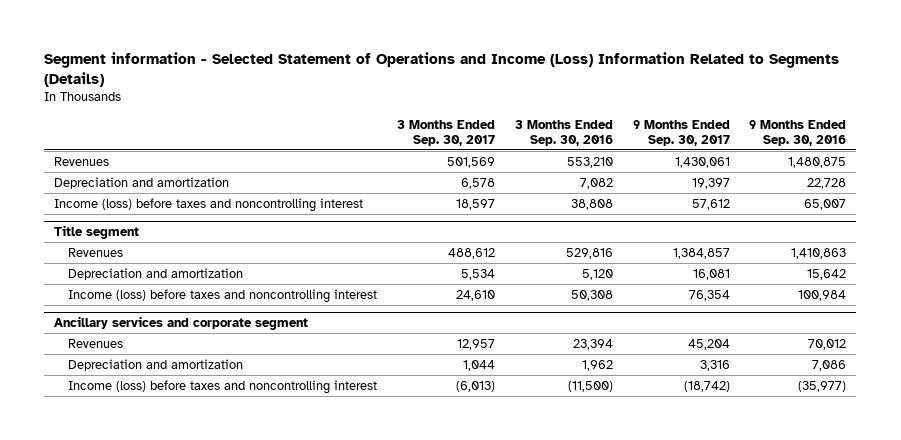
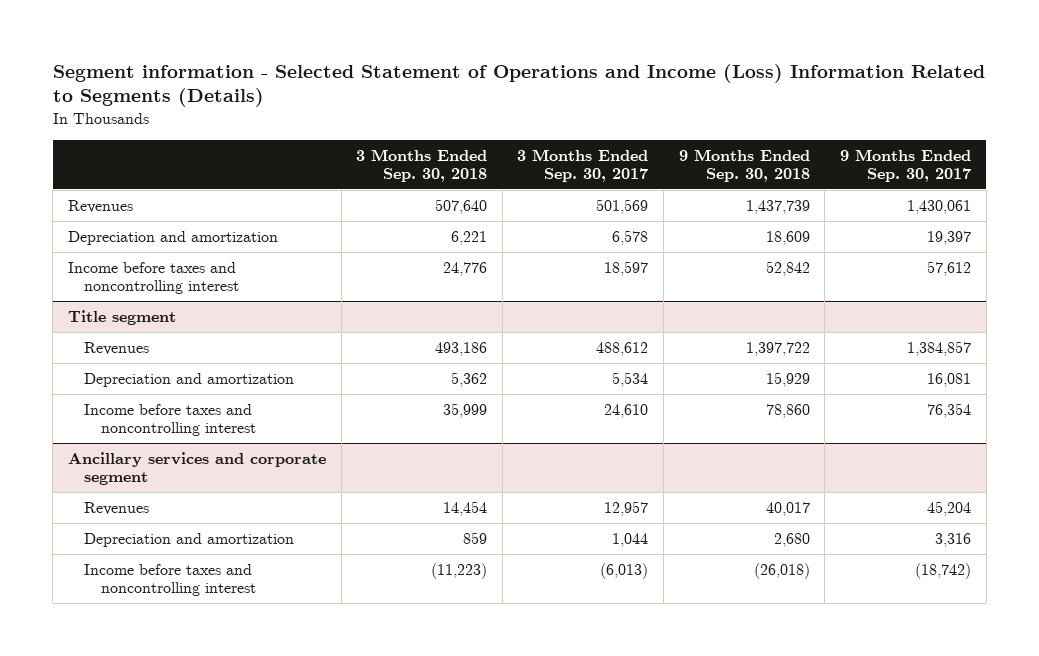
[514,119,613,146] 3 Months Ended Sep. 30, 2016 -> none
[749,119,847,146] 9 Months Ended Sep. 30, 2016 -> none
none -> [356,148,488,183] 3 Months Ended Sep. 30, 2018
none -> [678,148,810,183] 9 Months Ended Sep. 30, 2018
[54,197,364,212] Income (loss) before taxes and noncontrolling interest -> [67,261,240,295] Income before taxes and noncontrolling interest
[67,288,377,303] Income (loss) before taxes and noncontrolling interest -> [84,403,256,437] Income before taxes and noncontrolling interest
[67,379,377,394] Income (loss) before taxes and noncontrolling interest -> [84,563,256,597] Income before taxes and noncontrolling interest

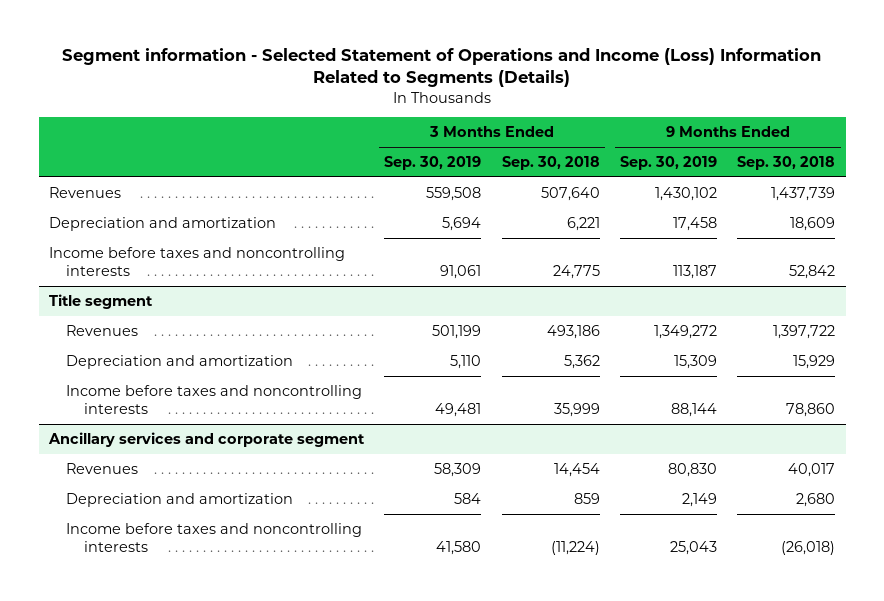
[517,148,649,183] 3 Months Ended Sep. 30, 2017 -> none
[839,148,971,183] 9 Months Ended Sep. 30, 2017 -> none
none -> [384,156,482,171] Sep. 30, 2019
none -> [620,156,718,171] Sep. 30, 2019
[67,261,240,295] Income before taxes and noncontrolling interest -> [48,246,345,277] Income before taxes and noncontrolling interests
[443,261,488,276] 24,776 -> [552,265,600,280] 24,775
[84,403,256,437] Income before taxes and noncontrolling interest -> [66,384,363,415] Income before taxes and noncontrolling interests
[84,563,256,597] Income before taxes and noncontrolling interest -> [66,522,363,553] Income before taxes and noncontrolling interests
[431,562,488,579] (11,223) -> [550,541,600,556] (11,224)

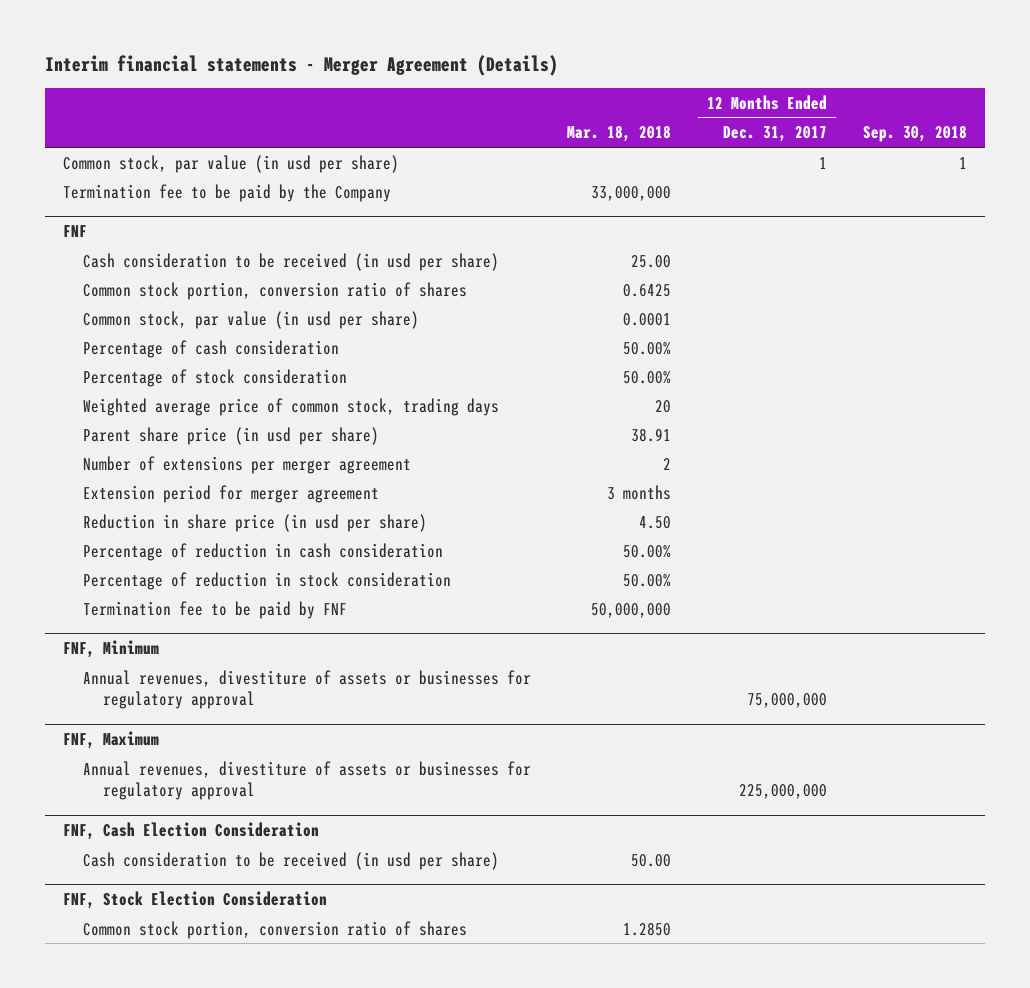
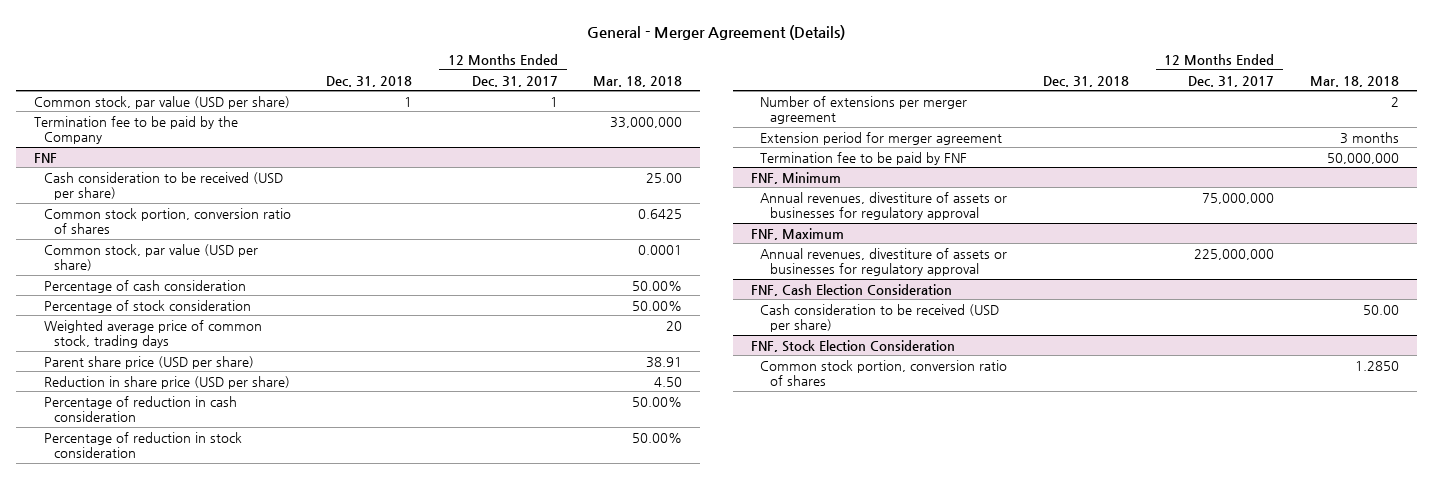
[45,55,559,77] Interim financial statements - Merger Agreement (Details) -> [587,24,846,40] General - Merger Agreement (Details)
[862,125,967,143] Sep. 30, 2018 -> none
none -> [326,75,413,87] Dec. 31, 2018
[63,154,400,173] Common stock, par value (in usd per share) -> [33,95,290,109] Common stock, par value (USD per share)
[83,252,500,271] Cash consideration to be received (in usd per share) -> [43,171,283,201] Cash consideration to be received (USD per share)
[83,310,420,329] Common stock, par value (in usd per share) -> [43,243,258,272] Common stock, par value (USD per share)
[83,426,380,445] Parent share price (in usd per share) -> [43,355,254,369] Parent share price (USD per share)
[83,513,428,532] Reduction in share price (in usd per share) -> [43,375,290,389] Reduction in share price (USD per share)
[83,455,412,474] Number of extensions per merger agreement -> [760,95,968,125] Number of extensions per merger agreement
[83,484,380,503] Extension period for merger agreement -> [760,131,1003,145] Extension period for merger agreement
[83,851,500,870] Cash consideration to be received (in usd per share) -> [760,303,1000,333] Cash consideration to be received (USD per share)

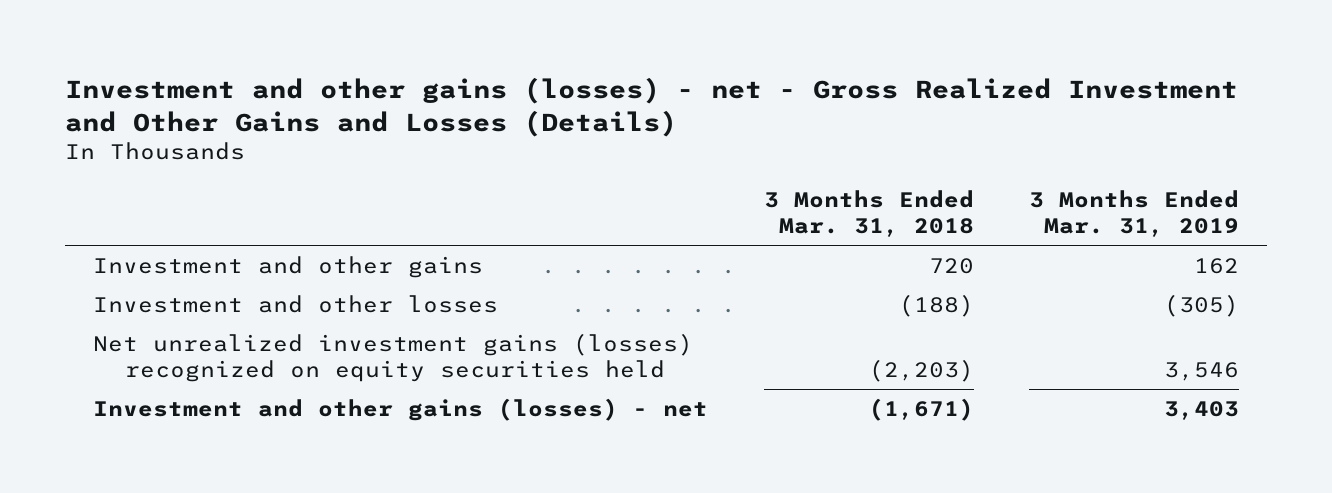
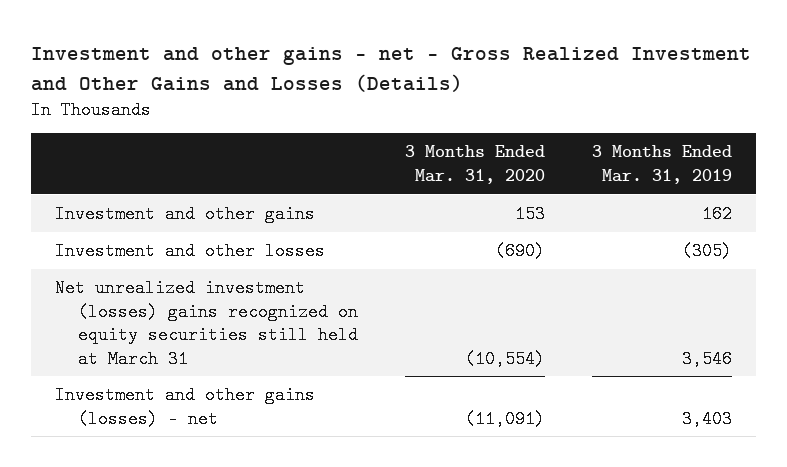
[64,76,1238,137] Investment and other gains (losses) - net - Gross Realized Investment and Other Gains and Losses (Details) -> [31,47,752,92] Investment and other gains - net - Gross Realized Investment and Other Gains and Losses (Details)
[763,189,974,238] 3 Months Ended Mar. 31, 2018 -> none
none -> [404,145,545,185] 3 Months Ended Mar. 31, 2020
[92,332,693,383] Net unrealized investment gains (losses) recognized on equity securities held -> [54,278,358,368] Net unrealized investment (losses) gains recognized on equity securities still held at March 31

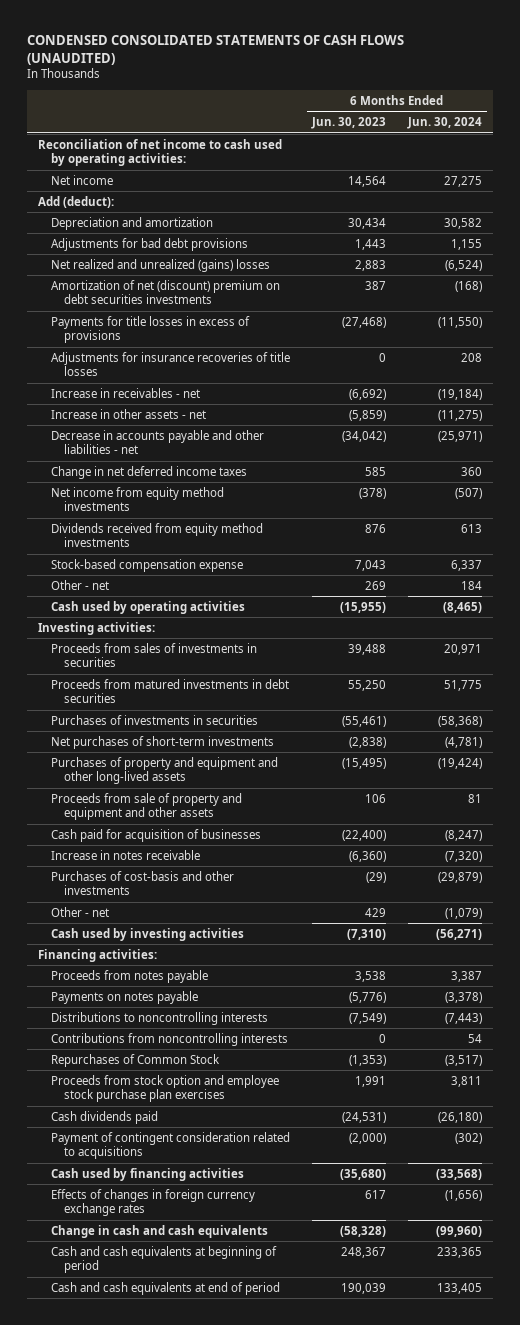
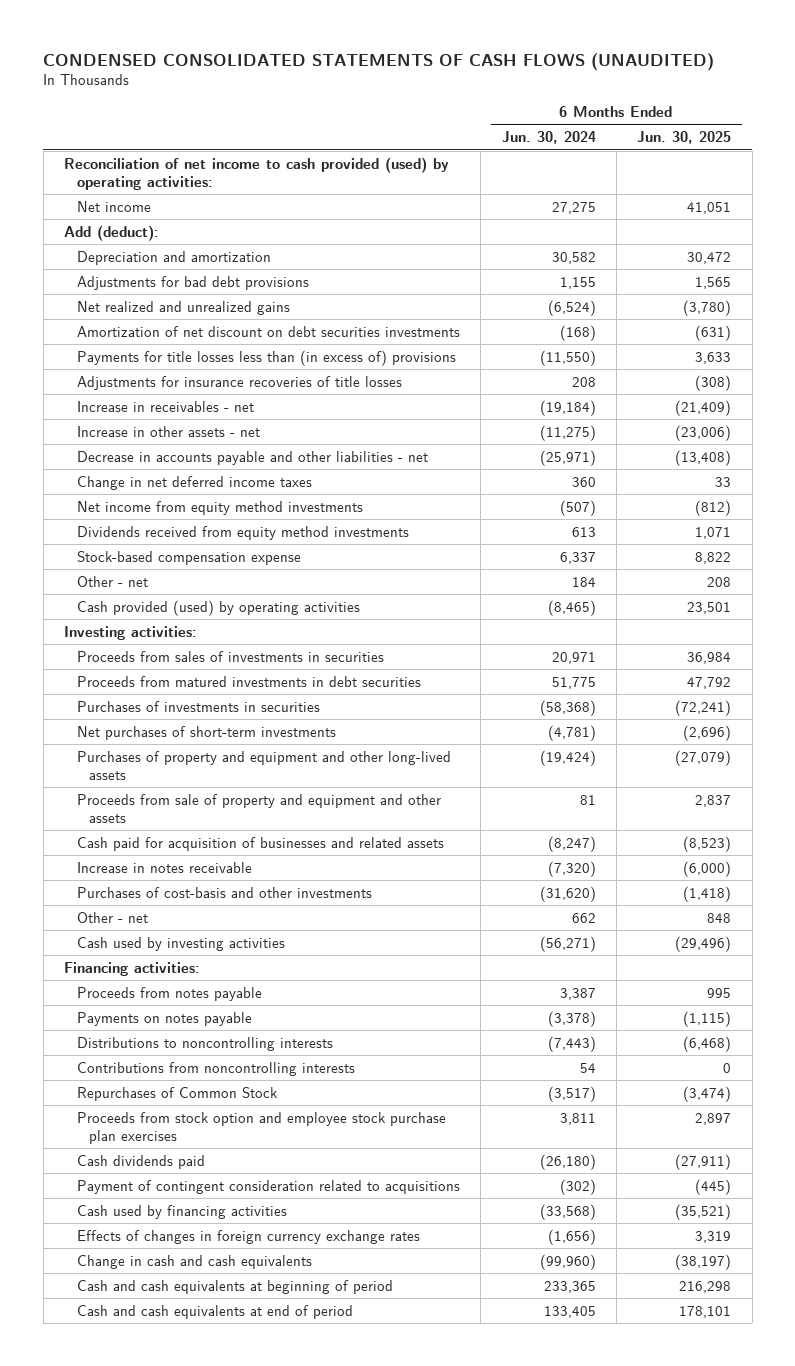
[311,117,387,130] Jun. 30, 2023 -> none
none -> [637,131,732,145] Jun. 30, 2025
[38,138,283,167] Reconciliation of net income to cash used by operating activities: -> [64,156,450,190] Reconciliation of net income to cash provided (used) by operating activities:
[51,258,271,272] Net realized and unrealized (gains) losses -> [76,300,290,315] Net realized and unrealized gains
[51,279,281,305] Amortization of net (discount) premium on debt securities investments -> [76,325,460,337] Amortization of net discount on debt securities investments
[51,315,251,344] Payments for title losses in excess of provisions -> [76,349,456,366] Payments for title losses less than (in excess of) provisions
[51,600,246,614] Cash used by operating activities -> [76,599,360,616] Cash provided (used) by operating activities
[51,828,262,842] Cash paid for acquisition of businesses -> [76,836,444,851] Cash paid for acquisition of businesses and related assets
[437,871,482,883] (29,879) -> [539,885,596,902] (31,620)
[444,907,482,919] (1,079) -> [571,912,596,923] 662

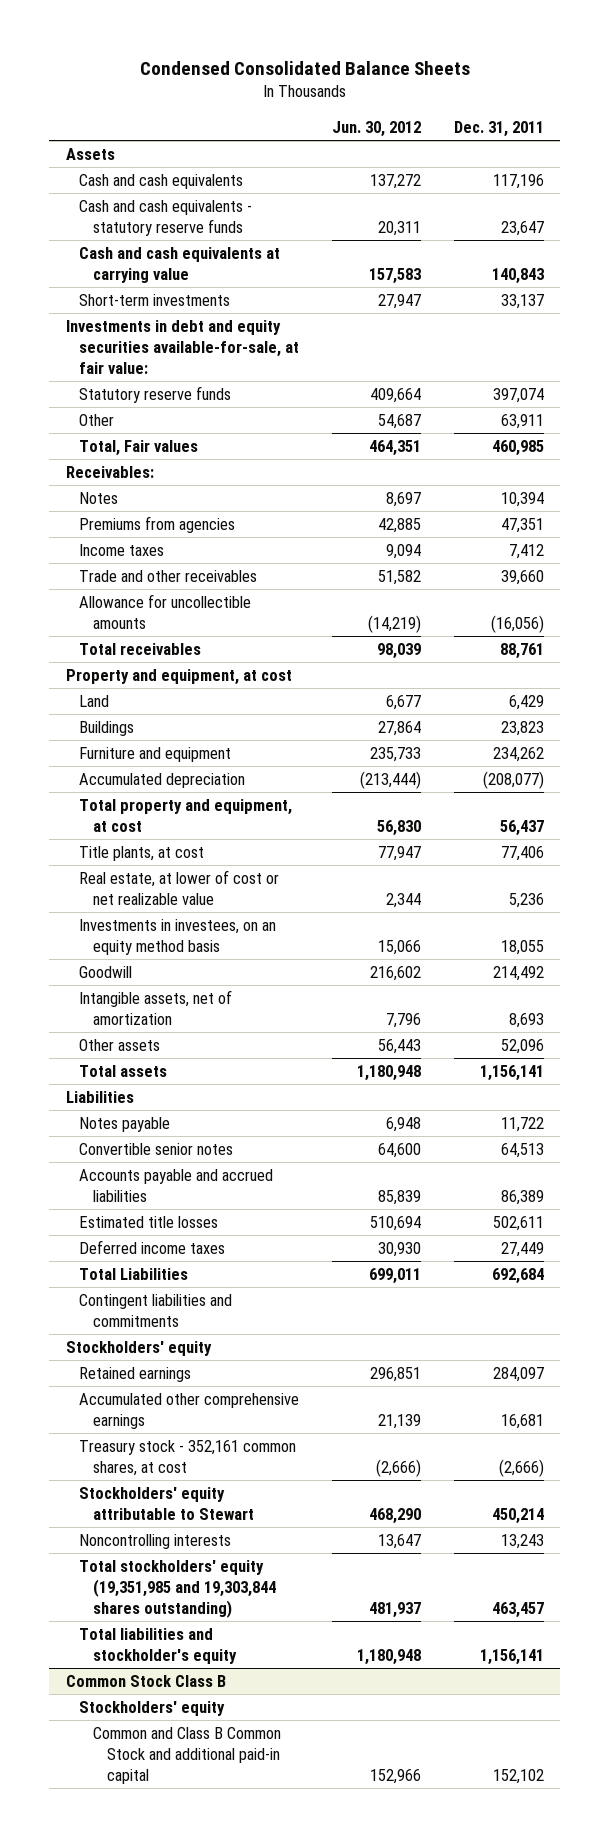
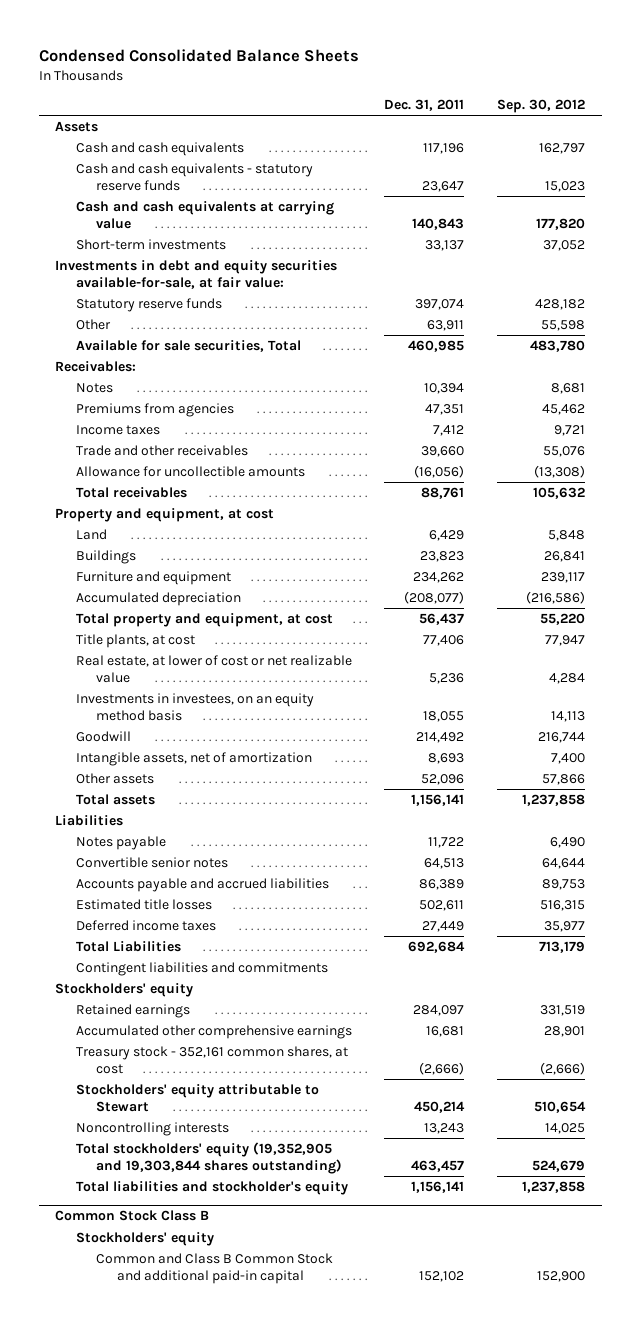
[332,120,422,137] Jun. 30, 2012 -> none
none -> [497,99,586,114] Sep. 30, 2012
[79,439,199,456] Total, Fair values -> [75,340,301,353] Available for sale securities, Total
[79,1559,277,1618] Total stockholders' equity (19,351,985 and 19,303,844 shares outstanding) -> [75,1142,343,1174] Total stockholders' equity (19,352,905 and 19,303,844 shares outstanding)

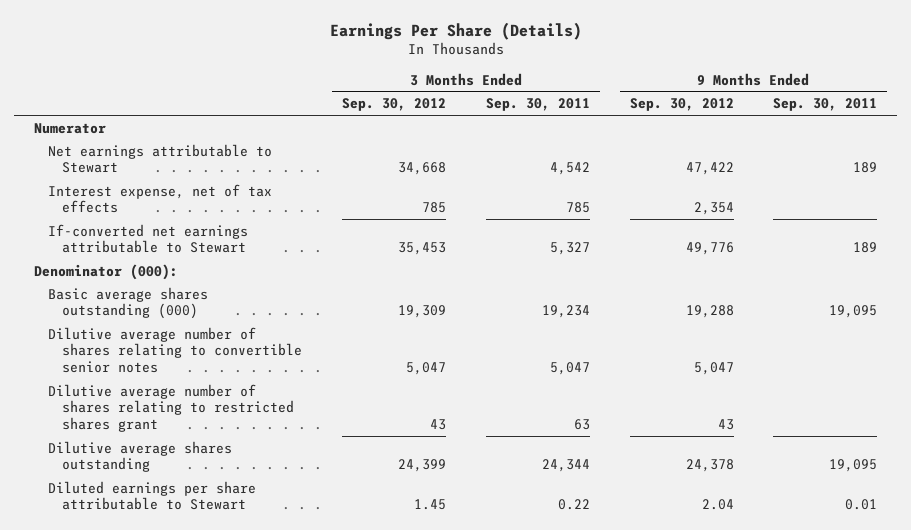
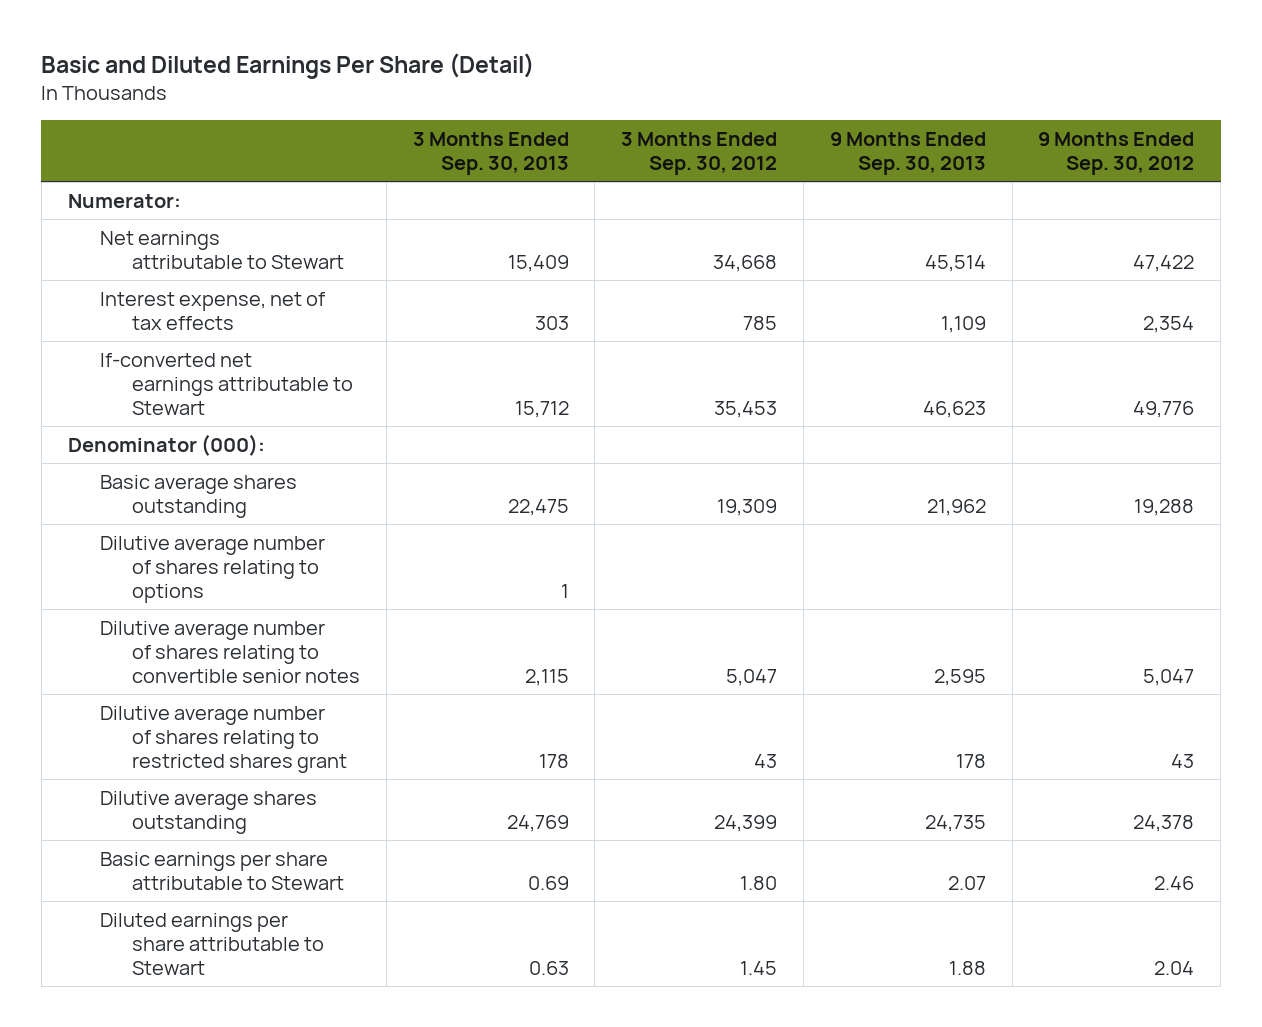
[329,21,582,40] Earnings Per Share (Details) -> [41,52,535,79] Basic and Diluted Earnings Per Share (Detail)
[485,98,590,112] Sep. 30, 2011 -> none
[773,98,878,112] Sep. 30, 2011 -> none
none -> [412,132,569,176] 3 Months Ended Sep. 30, 2013
none -> [829,132,986,176] 9 Months Ended Sep. 30, 2013
[33,122,106,134] Numerator -> [67,194,181,209] Numerator:
[48,286,209,320] Basic average shares outstanding (000) -> [99,475,297,518] Basic average shares outstanding
none -> [99,536,325,603] Dilutive average number of shares relating to options
none -> [99,852,344,890] Basic earnings per share attributable to Stewart

